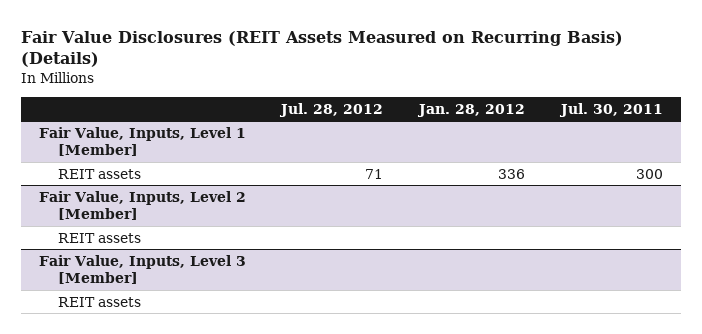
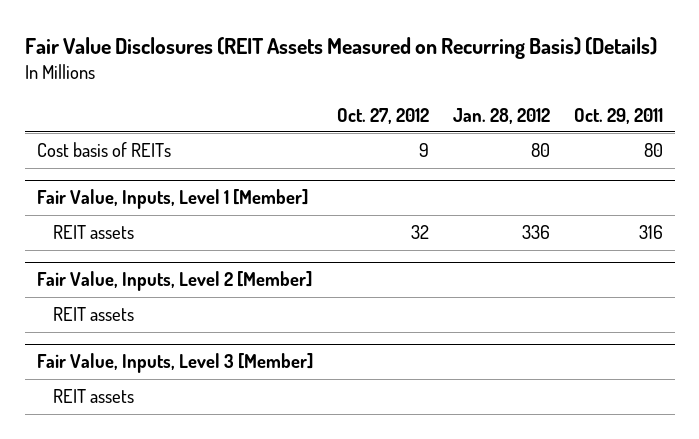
[279,102,384,117] Jul. 28, 2012 -> none
[558,102,663,117] Jul. 30, 2011 -> none
none -> [336,107,429,124] Oct. 27, 2012
none -> [573,107,663,124] Oct. 29, 2011
none -> [36,142,171,158] Cost basis of REITs

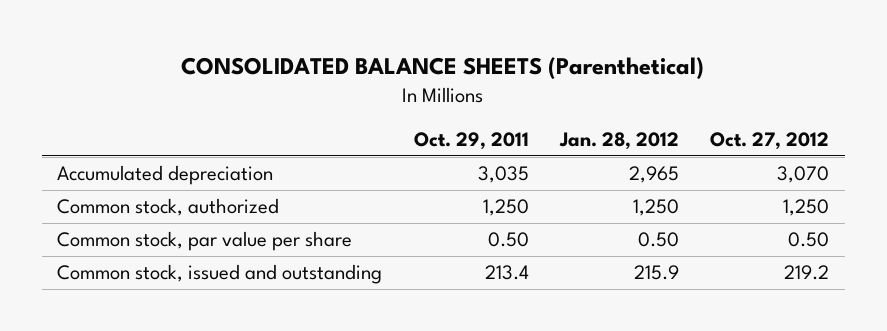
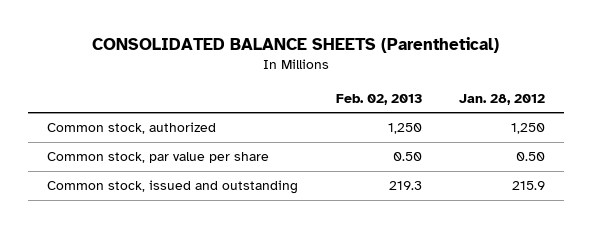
[413,131,529,150] Oct. 29, 2011 -> none
[710,131,830,150] Oct. 27, 2012 -> none
none -> [335,93,422,105] Feb. 02, 2013
[57,165,274,186] Accumulated depreciation -> none

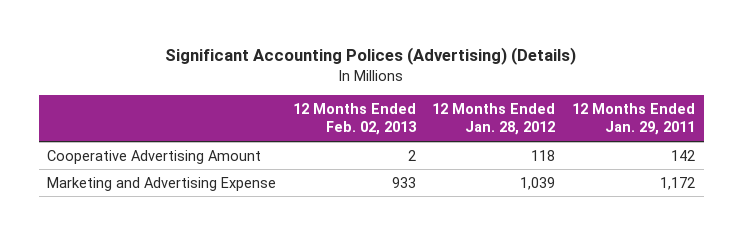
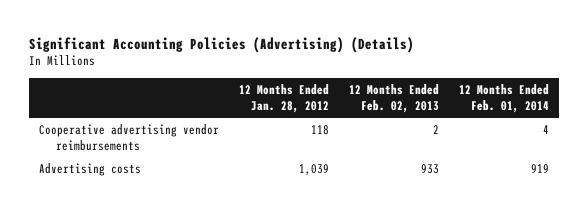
[165,47,577,66] Significant Accounting Polices (Advertising) (Details) -> [29,36,415,53] Significant Accounting Policies (Advertising) (Details)
[572,103,696,136] 12 Months Ended Jan. 29, 2011 -> none
none -> [458,83,549,114] 12 Months Ended Feb. 01, 2014
[46,149,261,164] Cooperative Advertising Amount -> [39,124,220,152] Cooperative advertising vendor reimbursements
[46,176,276,191] Marketing and Advertising Expense -> [39,163,142,177] Advertising costs

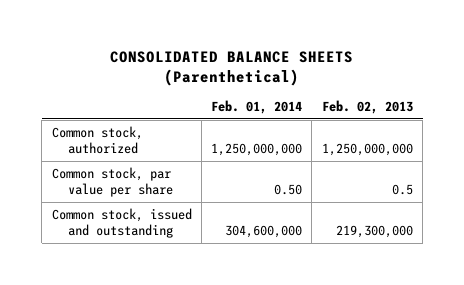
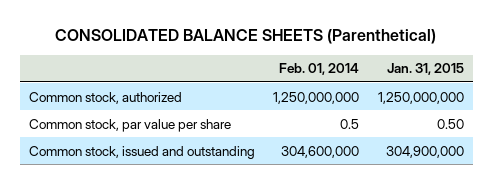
[321,100,413,115] Feb. 02, 2013 -> none
none -> [386,63,464,76] Jan. 31, 2015
[274,184,303,196] 0.50 -> [340,118,360,129] 0.5

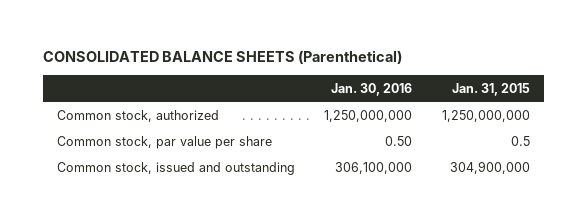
[279,63,360,76] Feb. 01, 2014 -> none
none -> [331,82,413,96] Jan. 30, 2016
[436,118,464,129] 0.50 -> [510,135,530,146] 0.5

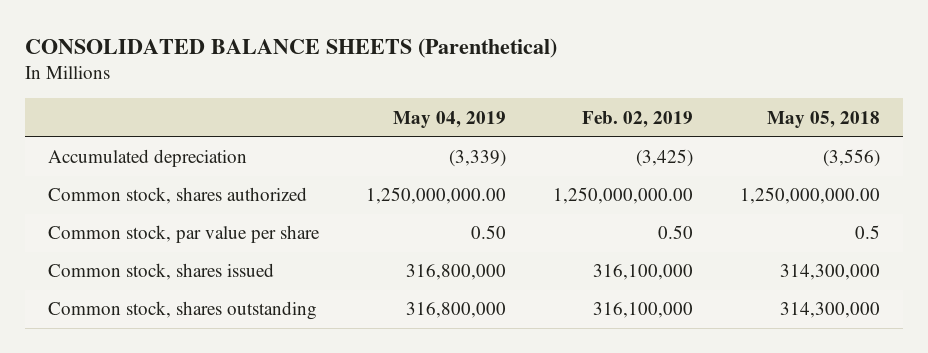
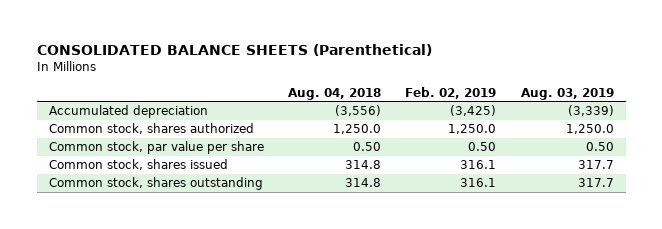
[392,110,506,128] May 04, 2019 -> none
[766,110,880,128] May 05, 2018 -> none
none -> [288,87,382,100] Aug. 04, 2018
none -> [520,87,614,100] Aug. 03, 2019
[552,187,693,205] 1,250,000,000.00 -> [448,124,497,135] 1,250.0
[592,264,693,281] 316,100,000 -> [460,160,497,170] 316.1
[592,302,693,319] 316,100,000 -> [460,178,497,188] 316.1

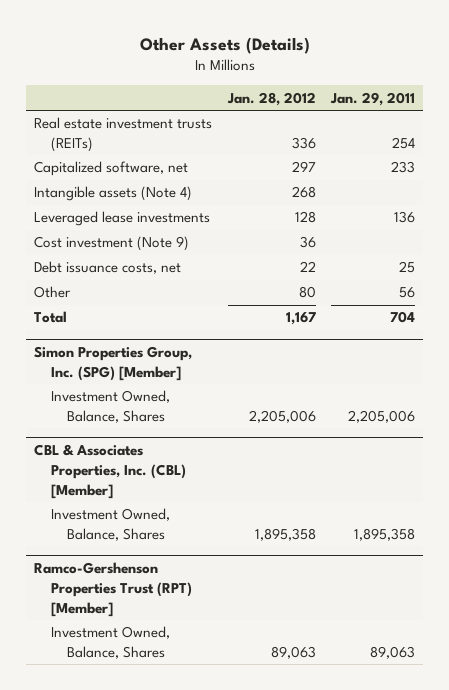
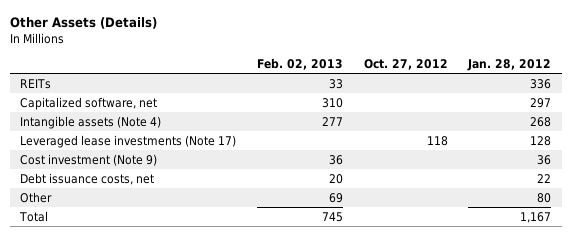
[330,91,416,106] Jan. 29, 2011 -> none
none -> [256,57,343,70] Feb. 02, 2013
none -> [363,58,448,70] Oct. 27, 2012
[33,117,212,153] Real estate investment trusts (REITs) -> [20,78,52,89] REITs
[33,211,210,227] Leveraged lease investments -> [20,134,237,148] Leveraged lease investments (Note 17)
[33,346,192,381] Simon Properties Group, Inc. (SPG) [Member] -> none
[50,390,170,424] Investment Owned, Balance, Shares -> none
[33,444,186,499] CBL & Associates Properties, Inc. (CBL) [Member] -> none
[50,508,170,542] Investment Owned, Balance, Shares -> none
[33,562,192,617] Ramco-Gershenson Properties Trust (RPT) [Member] -> none
[50,626,170,660] Investment Owned, Balance, Shares -> none

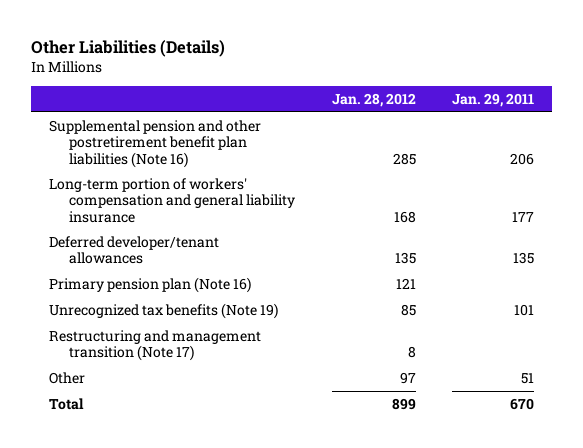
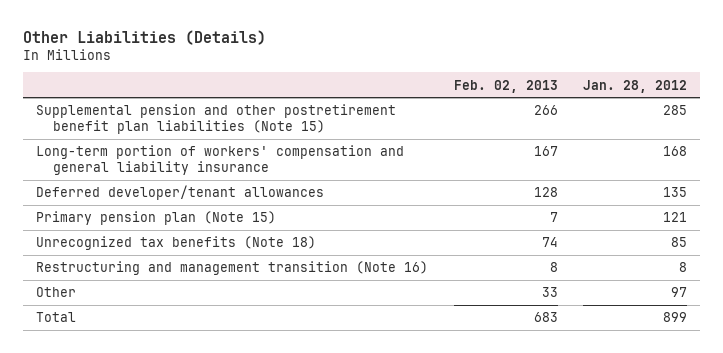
[452,93,535,108] Jan. 29, 2011 -> none
none -> [453,79,558,93] Feb. 02, 2013
[49,119,262,168] Supplemental pension and other postretirement benefit plan liabilities (Note 16) -> [36,104,397,135] Supplemental pension and other postretirement benefit plan liabilities (Note 15)
[49,276,252,293] Primary pension plan (Note 16) -> [36,211,277,226] Primary pension plan (Note 15)
[49,302,279,319] Unrecognized tax benefits (Note 19) -> [36,236,317,251] Unrecognized tax benefits (Note 18)
[49,329,262,362] Restructuring and management transition (Note 17) -> [36,261,429,276] Restructuring and management transition (Note 16)

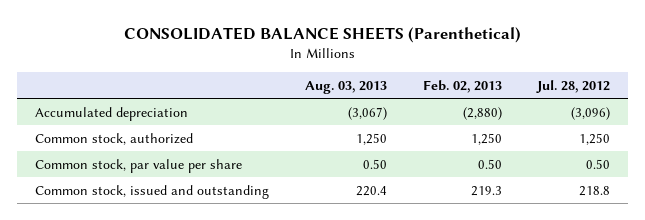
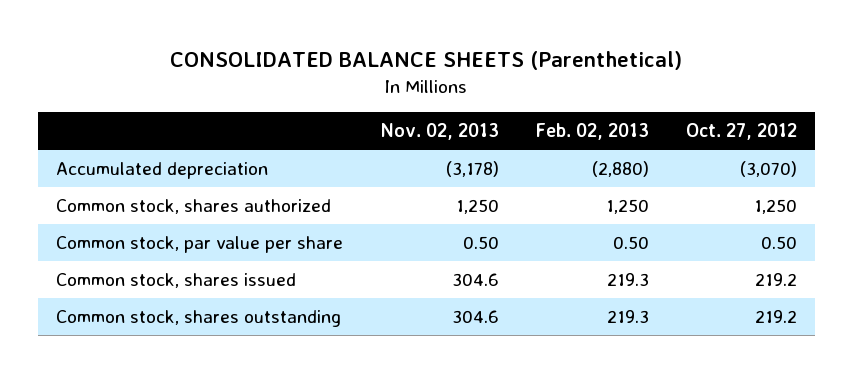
[304,80,387,94] Aug. 03, 2013 -> none
[536,79,611,93] Jul. 28, 2012 -> none
none -> [379,122,499,140] Nov. 02, 2013
none -> [685,122,797,140] Oct. 27, 2012
[34,132,193,145] Common stock, authorized -> [56,198,332,214] Common stock, shares authorized
[34,184,269,199] Common stock, issued and outstanding -> [56,272,297,288] Common stock, shares issued
none -> [56,309,342,327] Common stock, shares outstanding

